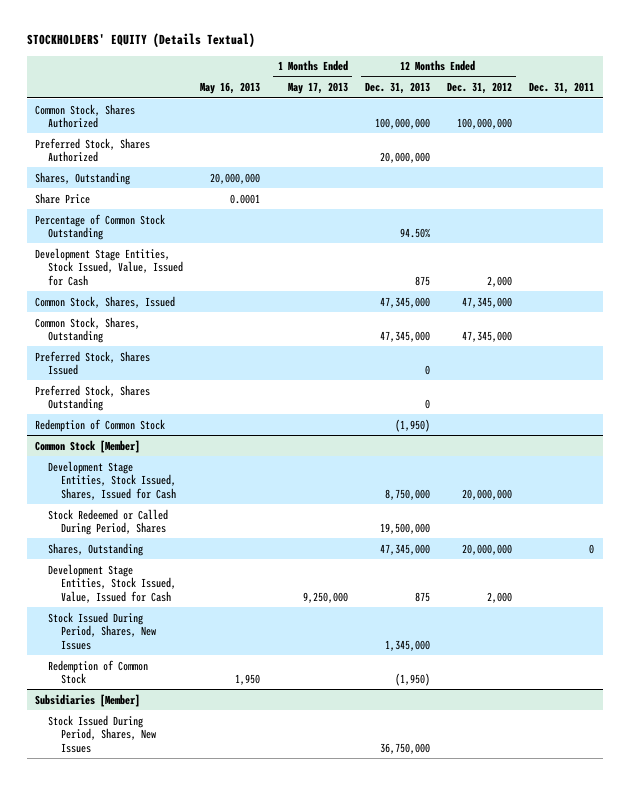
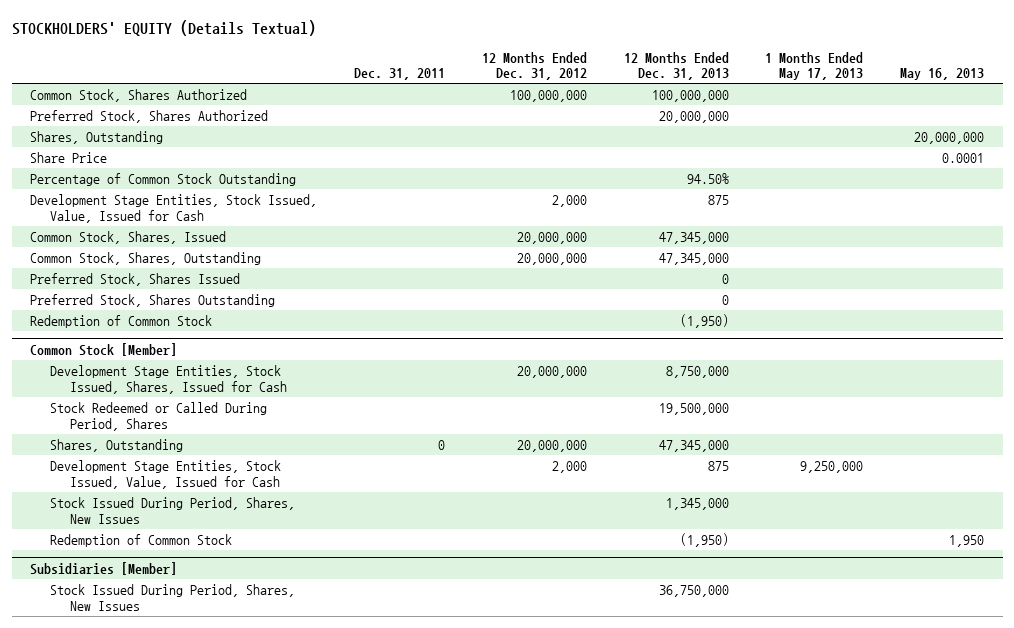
[462,296,513,308] 47,345,000 -> [516,231,587,244] 20,000,000
[462,331,513,343] 47,345,000 -> [516,252,587,265] 20,000,000

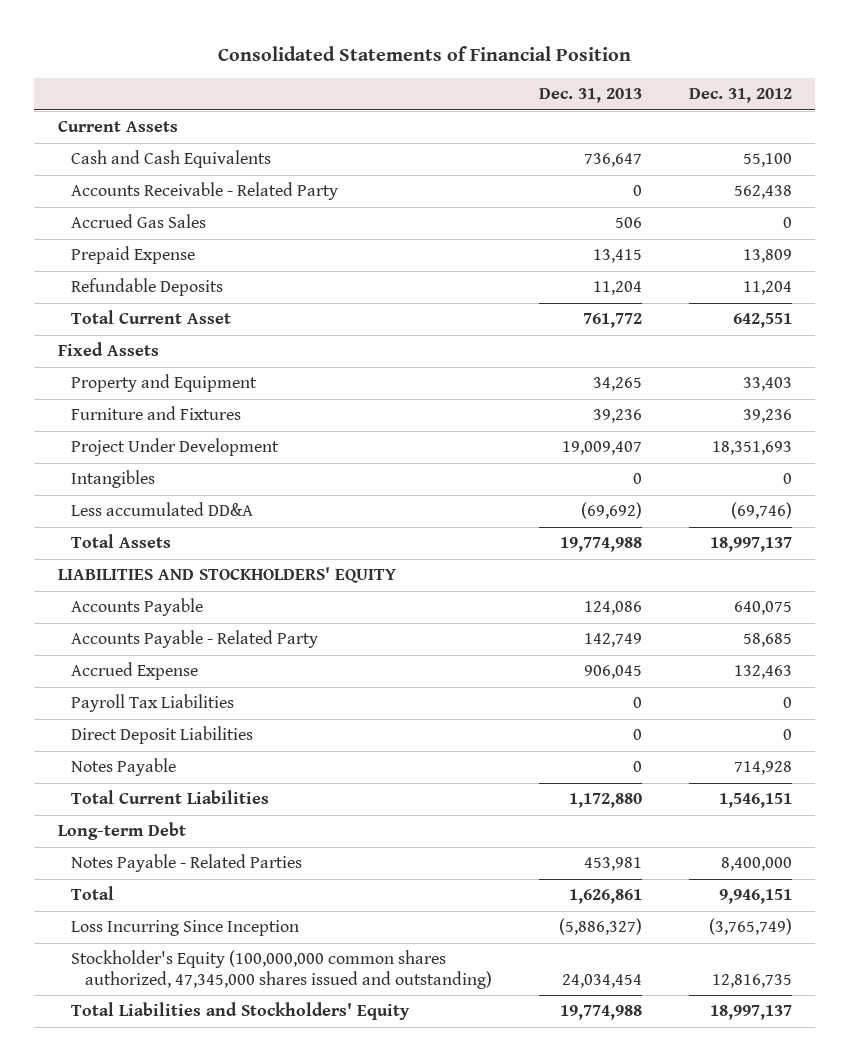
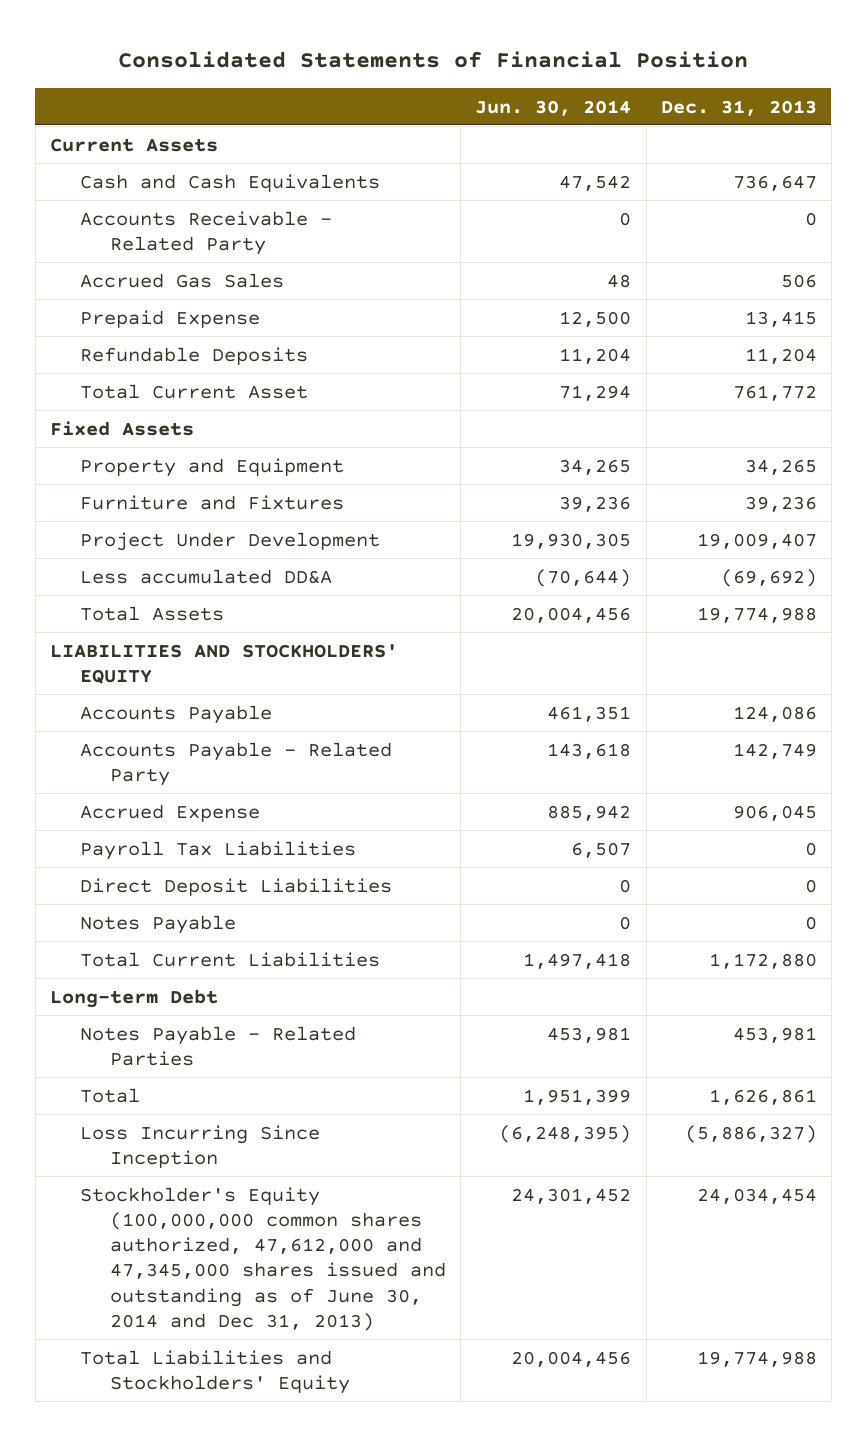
[688,88,792,104] Dec. 31, 2012 -> none
none -> [475,99,632,116] Jun. 30, 2014
[71,470,156,489] Intangibles -> none
[71,950,492,989] Stockholder's Equity (100,000,000 common shares authorized, 47,345,000 shares issued and outstanding) -> [79,1186,446,1332] Stockholder's Equity (100,000,000 common shares authorized, 47,612,000 and 47,345,000 shares issued and outstanding as of June 30, 2014 and Dec 31, 2013)

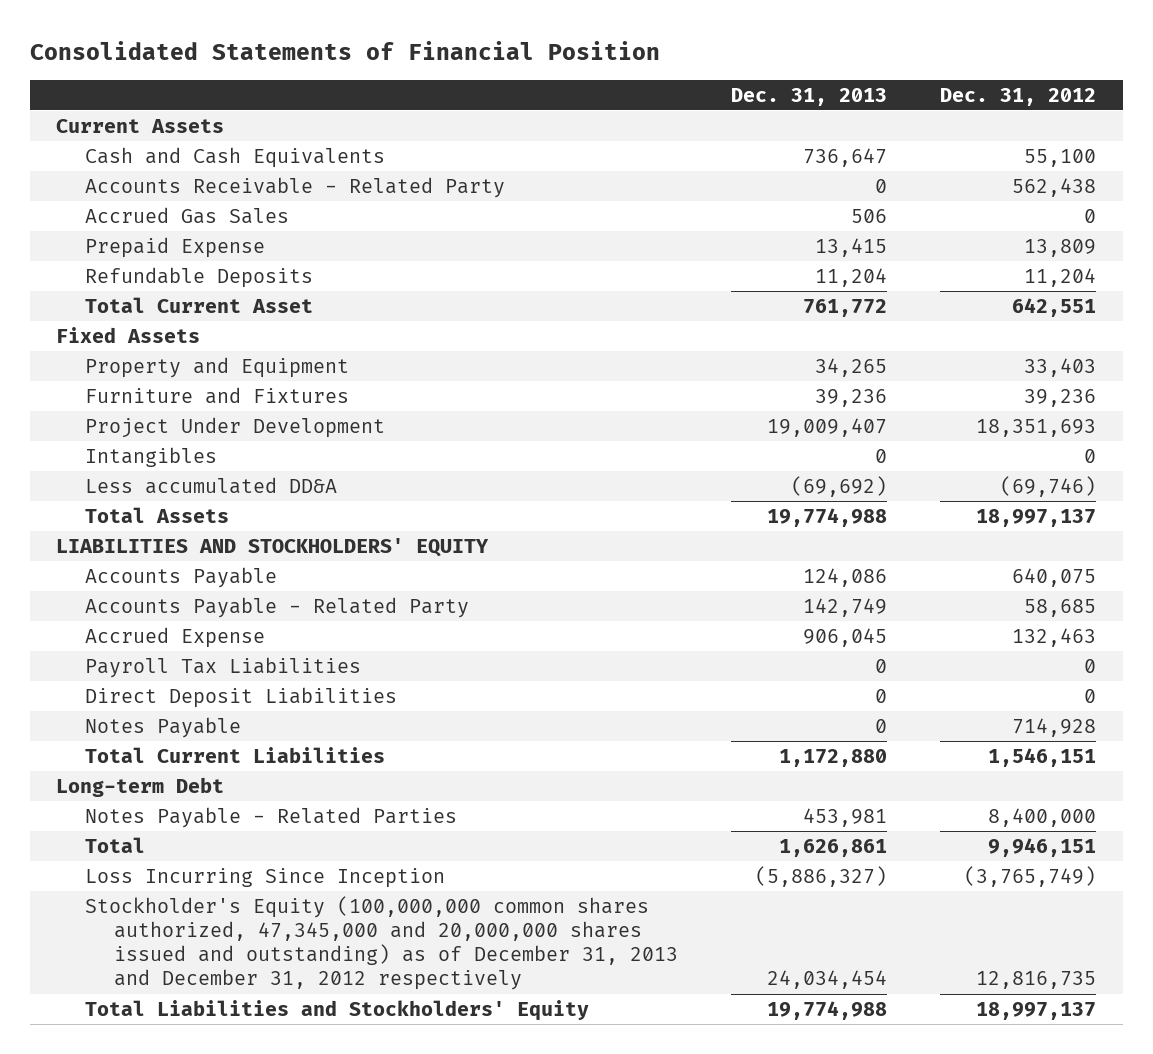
[475,99,632,116] Jun. 30, 2014 -> none
none -> [940,87,1097,106] Dec. 31, 2012
none -> [85,446,218,467] Intangibles
[79,1186,446,1332] Stockholder's Equity (100,000,000 common shares authorized, 47,612,000 and 47,345,000 shares issued and outstanding as of June 30, 2014 and Dec 31, 2013) -> [85,895,679,991] Stockholder's Equity (100,000,000 common shares authorized, 47,345,000 and 20,000,000 shares issued and outstanding) as of December 31, 2013 and December 31, 2012 respectively

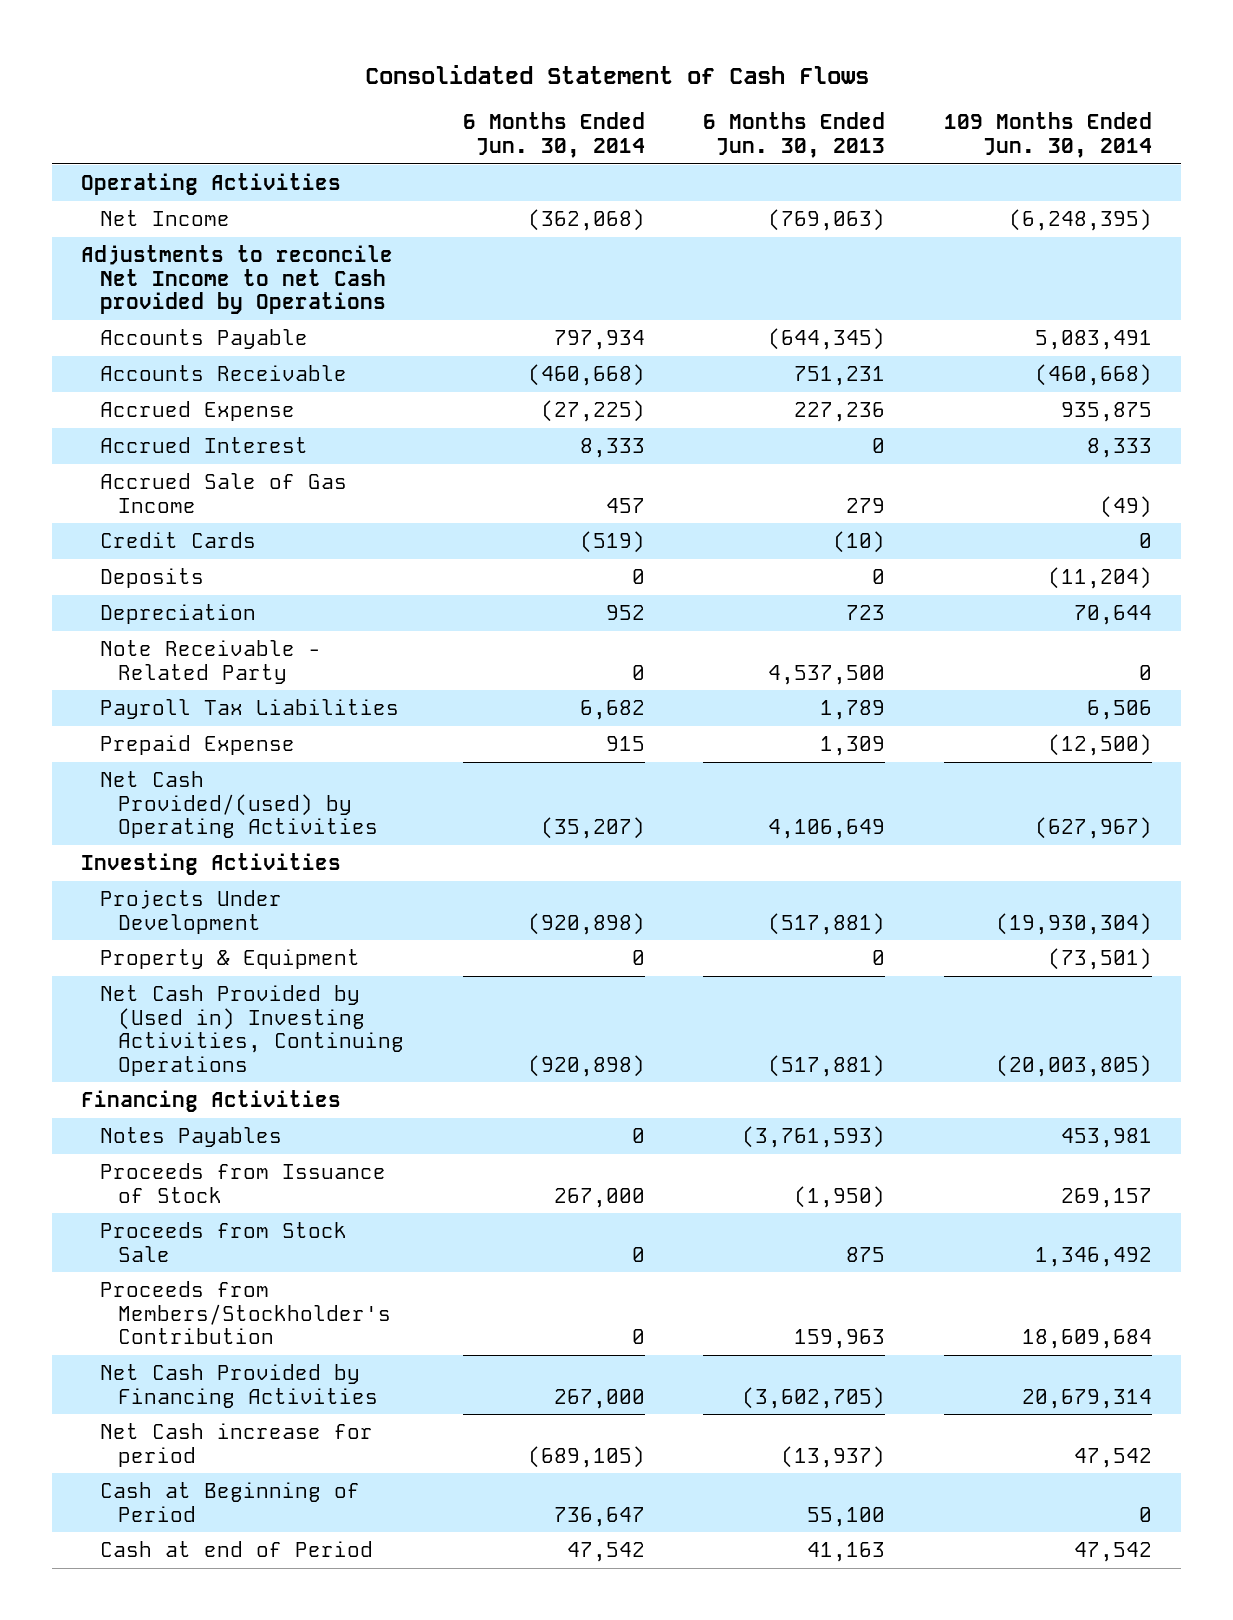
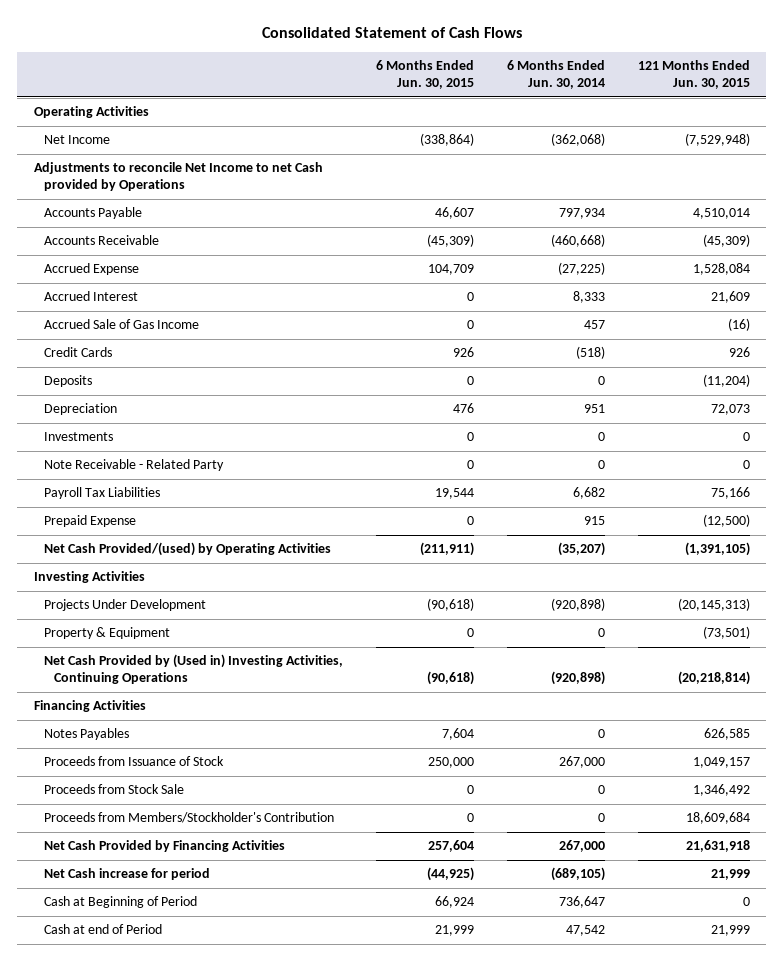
[703,112,886,158] 6 Months Ended Jun. 30, 2013 -> none
[944,112,1153,158] 109 Months Ended Jun. 30, 2014 -> none
none -> [375,60,474,90] 6 Months Ended Jun. 30, 2015
none -> [637,60,750,90] 121 Months Ended Jun. 30, 2015
[579,531,645,554] (519) -> [575,346,605,360] (518)
[605,605,645,621] 952 -> [583,404,605,414] 951
none -> [43,432,113,442] Investments

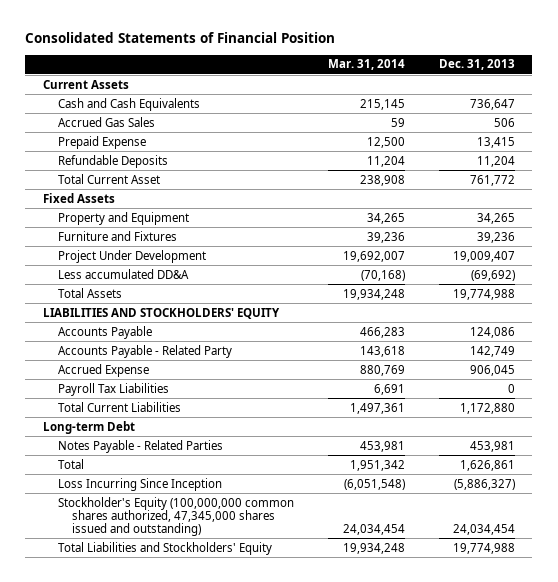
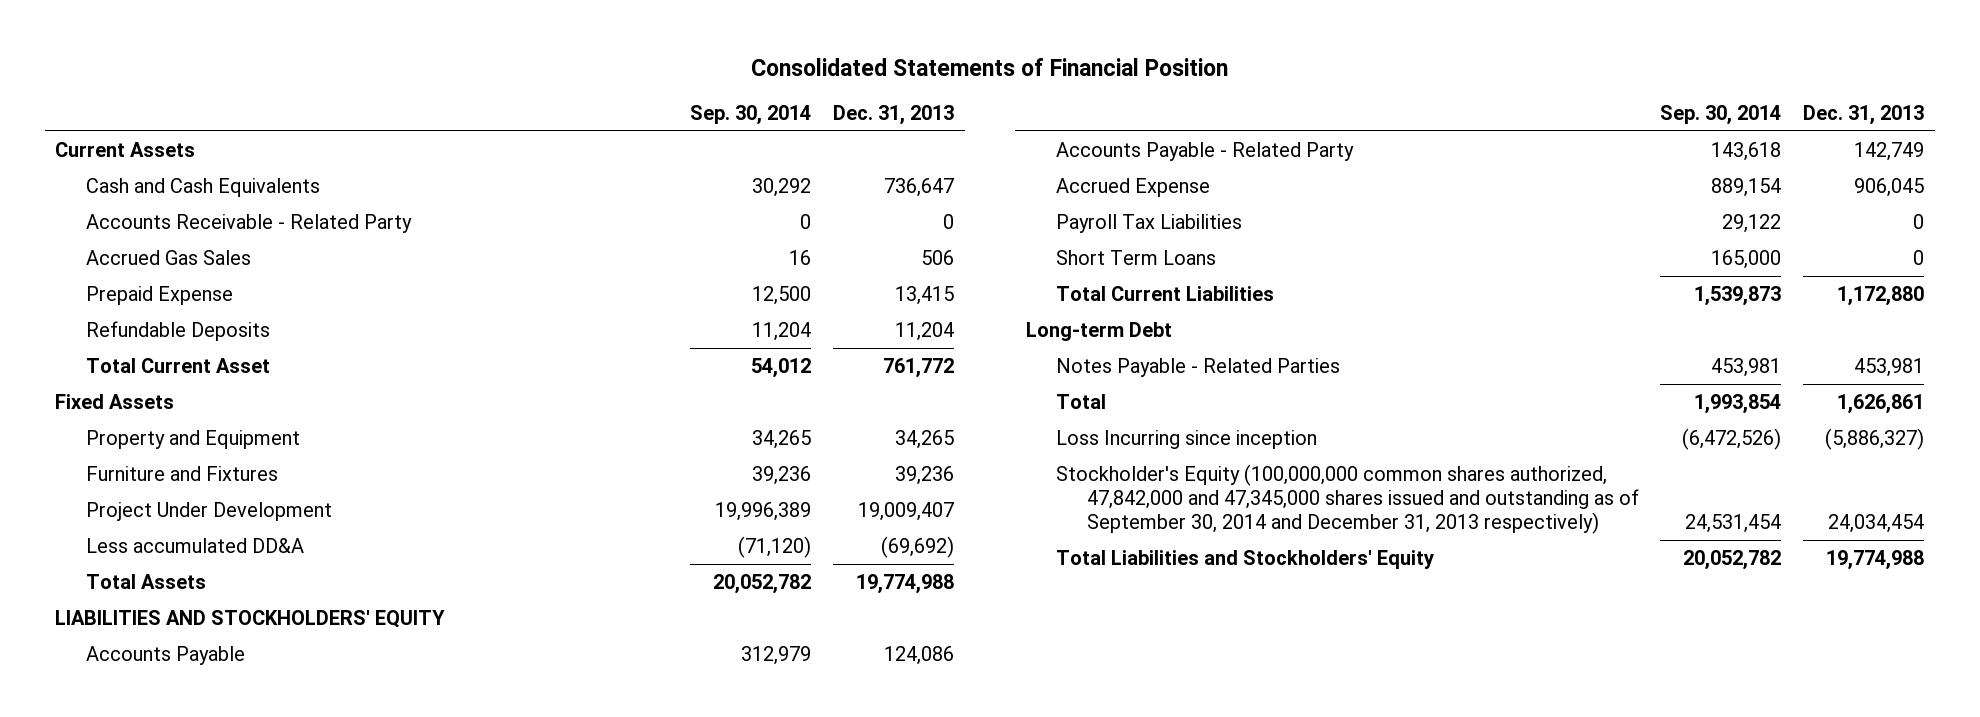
[327,59,405,71] Mar. 31, 2014 -> none
none -> [690,105,812,126] Sep. 30, 2014
none -> [86,213,413,233] Accounts Receivable - Related Party
none -> [1056,249,1217,265] Short Term Loans
[57,477,222,491] Loss Incurring Since Inception -> [1056,429,1318,449] Loss Incurring since inception
[57,496,294,537] Stockholder's Equity (100,000,000 common shares authorized, 47,345,000 shares issued and outstanding) -> [1056,463,1639,535] Stockholder's Equity (100,000,000 common shares authorized, 47,842,000 and 47,345,000 shares issued and outstanding as of September 30, 2014 and December 31, 2013 respectively)

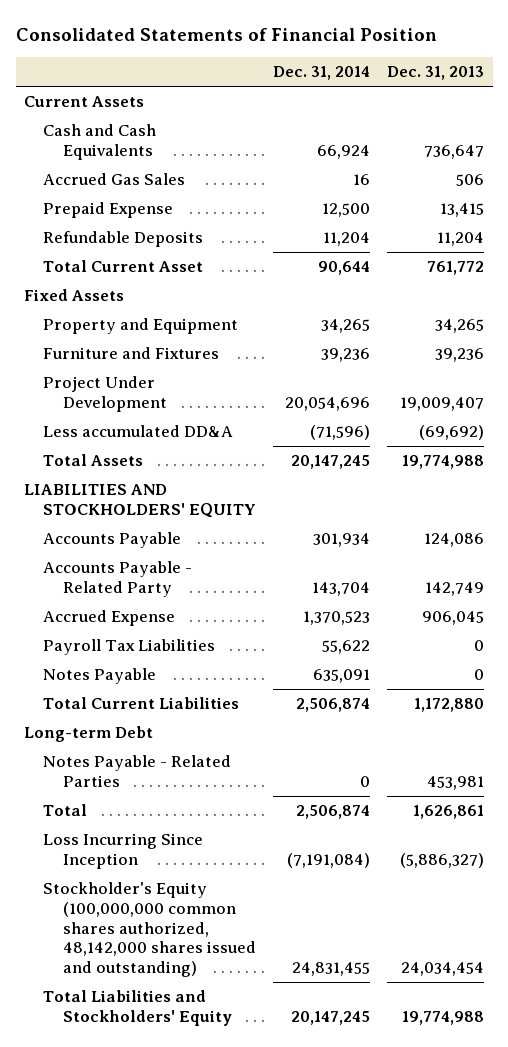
[690,105,812,126] Sep. 30, 2014 -> none
none -> [273,66,371,81] Dec. 31, 2014
[86,213,413,233] Accounts Receivable - Related Party -> none
[1056,249,1217,265] Short Term Loans -> none
none -> [43,668,157,685] Notes Payable
[1056,429,1318,449] Loss Incurring since inception -> [43,833,204,869] Loss Incurring Since Inception
[1056,463,1639,535] Stockholder's Equity (100,000,000 common shares authorized, 47,842,000 and 47,345,000 shares issued and outstanding as of September 30, 2014 and December 31, 2013 respectively) -> [43,882,256,978] Stockholder's Equity (100,000,000 common shares authorized, 48,142,000 shares issued and outstanding)

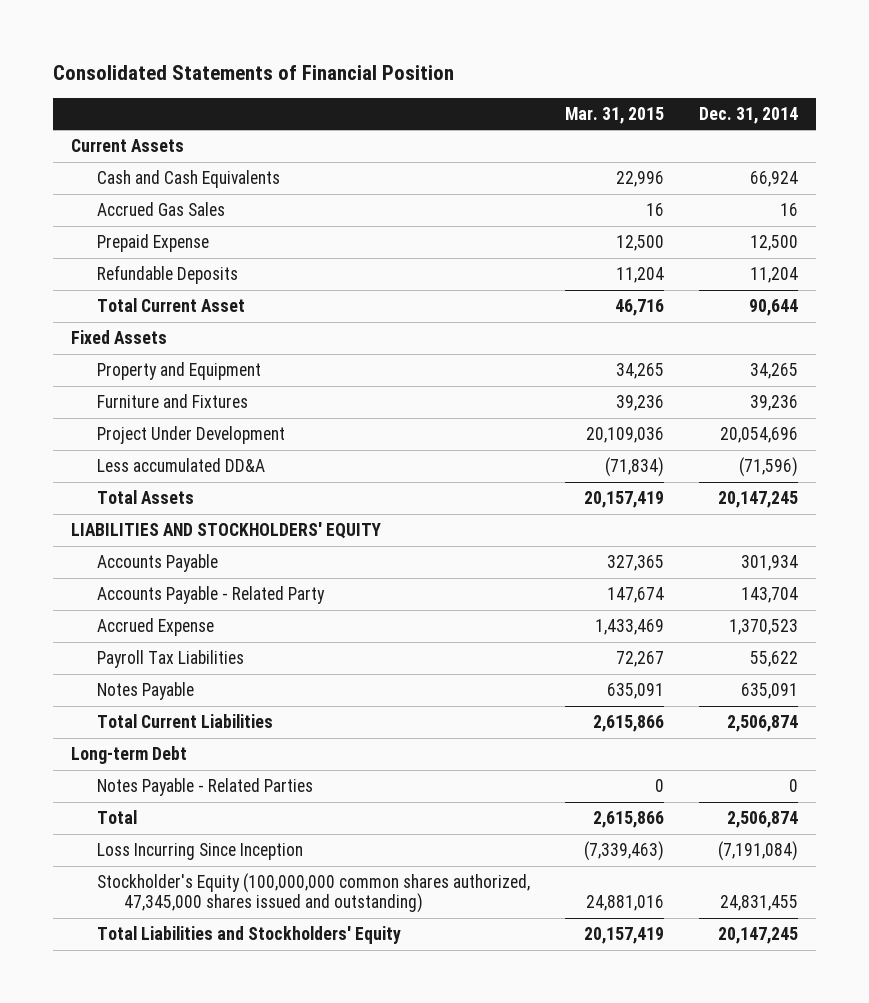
[387,66,485,81] Dec. 31, 2013 -> none
none -> [565,106,665,124] Mar. 31, 2015
[43,882,256,978] Stockholder's Equity (100,000,000 common shares authorized, 48,142,000 shares issued and outstanding) -> [97,873,531,914] Stockholder's Equity (100,000,000 common shares authorized, 47,345,000 shares issued and outstanding)

